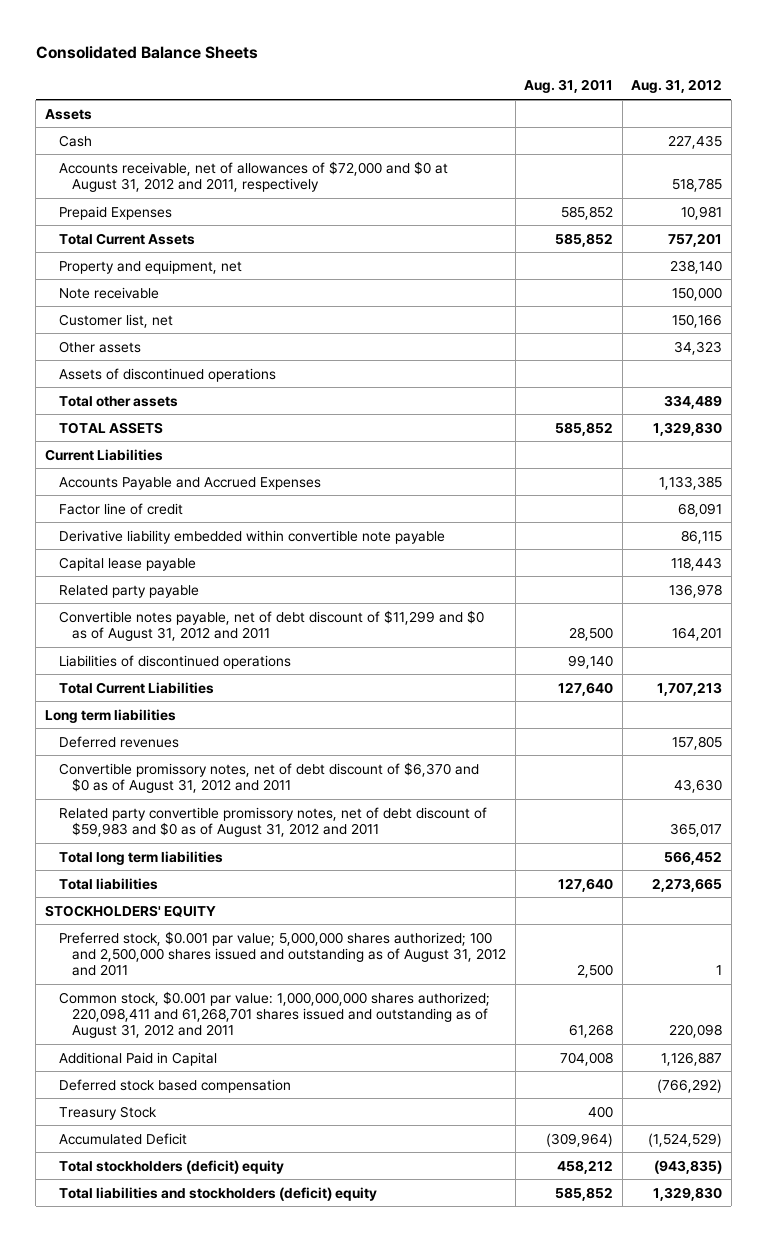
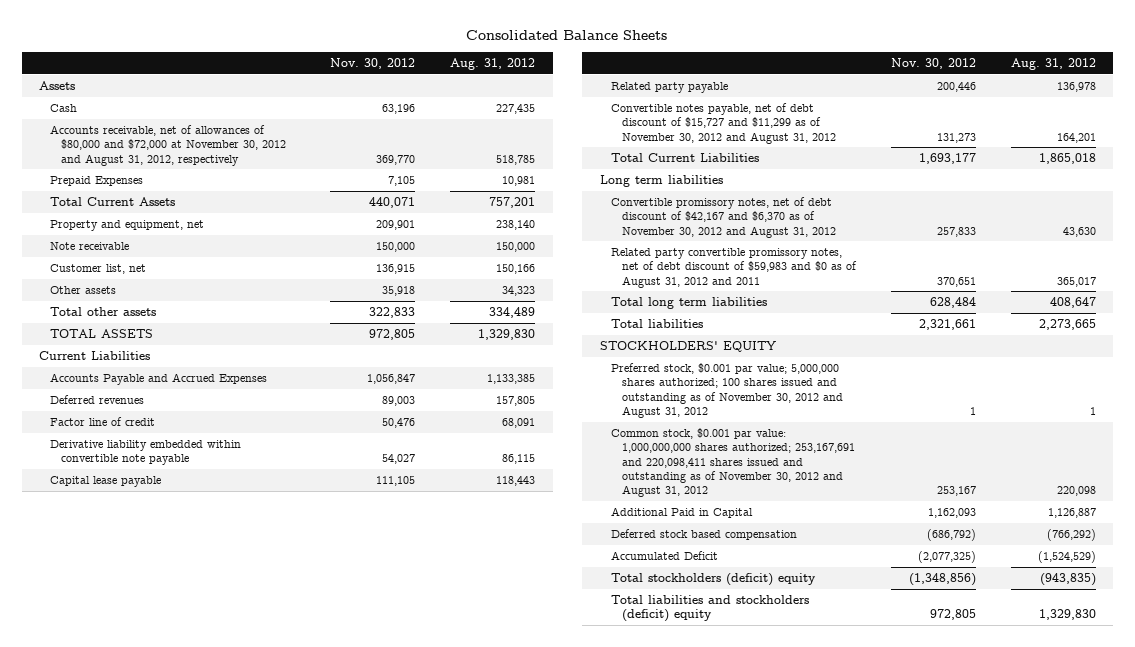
[524,79,614,94] Aug. 31, 2011 -> none
none -> [330,58,416,70] Nov. 30, 2012
[58,160,448,193] Accounts receivable, net of allowances of $72,000 and $0 at August 31, 2012 and 2011, respectively -> [50,125,287,166] Accounts receivable, net of allowances of $80,000 and $72,000 at November 30, 2012 and August 31, 2012, respectively
[58,367,276,382] Assets of discontinued operations -> none
[58,735,179,748] Deferred revenues -> [50,395,145,405] Deferred revenues
[58,654,291,669] Liabilities of discontinued operations -> none
[58,609,484,642] Convertible notes payable, net of debt discount of $11,299 and $0 as of August 31, 2012 and 2011 -> [611,103,837,144] Convertible notes payable, net of debt discount of $15,727 and $11,299 as of November 30, 2012 and August 31, 2012
[657,681,723,696] 1,707,213 -> [1038,153,1096,165] 1,865,018
[58,761,479,794] Convertible promissory notes, net of debt discount of $6,370 and $0 as of August 31, 2012 and 2011 -> [611,197,837,238] Convertible promissory notes, net of debt discount of $42,167 and $6,370 as of November 30, 2012 and August 31, 2012
[664,850,723,865] 566,452 -> [1049,297,1096,309] 408,647
[58,930,507,977] Preferred stock, $0.001 par value; 5,000,000 shares authorized; 100 and 2,500,000 shares issued and outstanding as of August 31, 2012 and 2011 -> [611,363,844,418] Preferred stock, $0.001 par value; 5,000,000 shares authorized; 100 shares issued and outstanding as of November 30, 2012 and August 31, 2012
[58,990,490,1039] Common stock, $0.001 par value: 1,000,000,000 shares authorized; 220,098,411 and 61,268,701 shares issued and outstanding as of August 31, 2012 and 2011 -> [611,428,856,498] Common stock, $0.001 par value: 1,000,000,000 shares authorized; 253,167,691 and 220,098,411 shares issued and outstanding as of November 30, 2012 and August 31, 2012
[58,1105,157,1120] Treasury Stock -> none

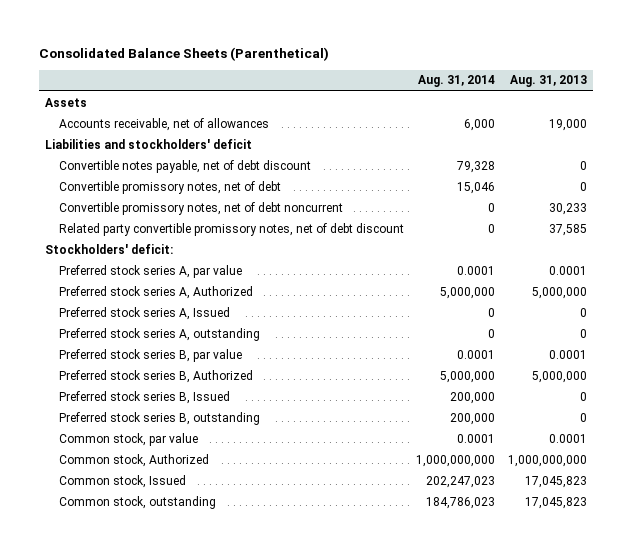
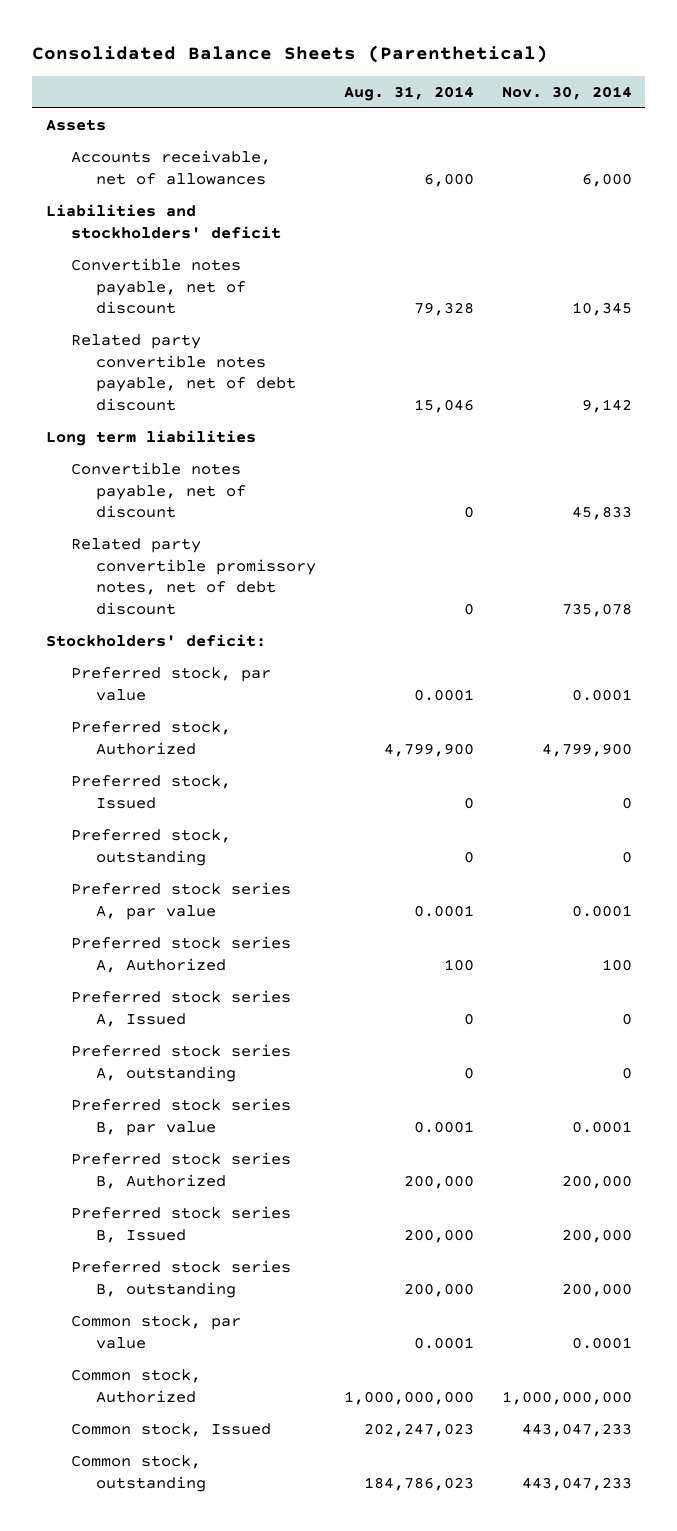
[509,75,587,88] Aug. 31, 2013 -> none
none -> [501,85,632,100] Nov. 30, 2014
[58,201,343,215] Convertible promissory notes, net of debt noncurrent -> none
[58,159,311,173] Convertible notes payable, net of debt discount -> [71,258,247,315] Convertible notes payable, net of discount
[58,180,281,194] Convertible promissory notes, net of debt -> [71,334,297,412] Related party convertible notes payable, net of debt discount
none -> [45,430,256,447] Long term liabilities
none -> [71,462,247,519] Convertible notes payable, net of discount
none -> [71,667,272,701] Preferred stock, par value
none -> [71,721,232,755] Preferred stock, Authorized
none -> [71,775,232,809] Preferred stock, Issued
none -> [71,829,232,866] Preferred stock, outstanding
[440,286,496,299] 5,000,000 -> [444,958,475,971] 100
[440,370,496,383] 5,000,000 -> [404,1174,475,1189] 200,000

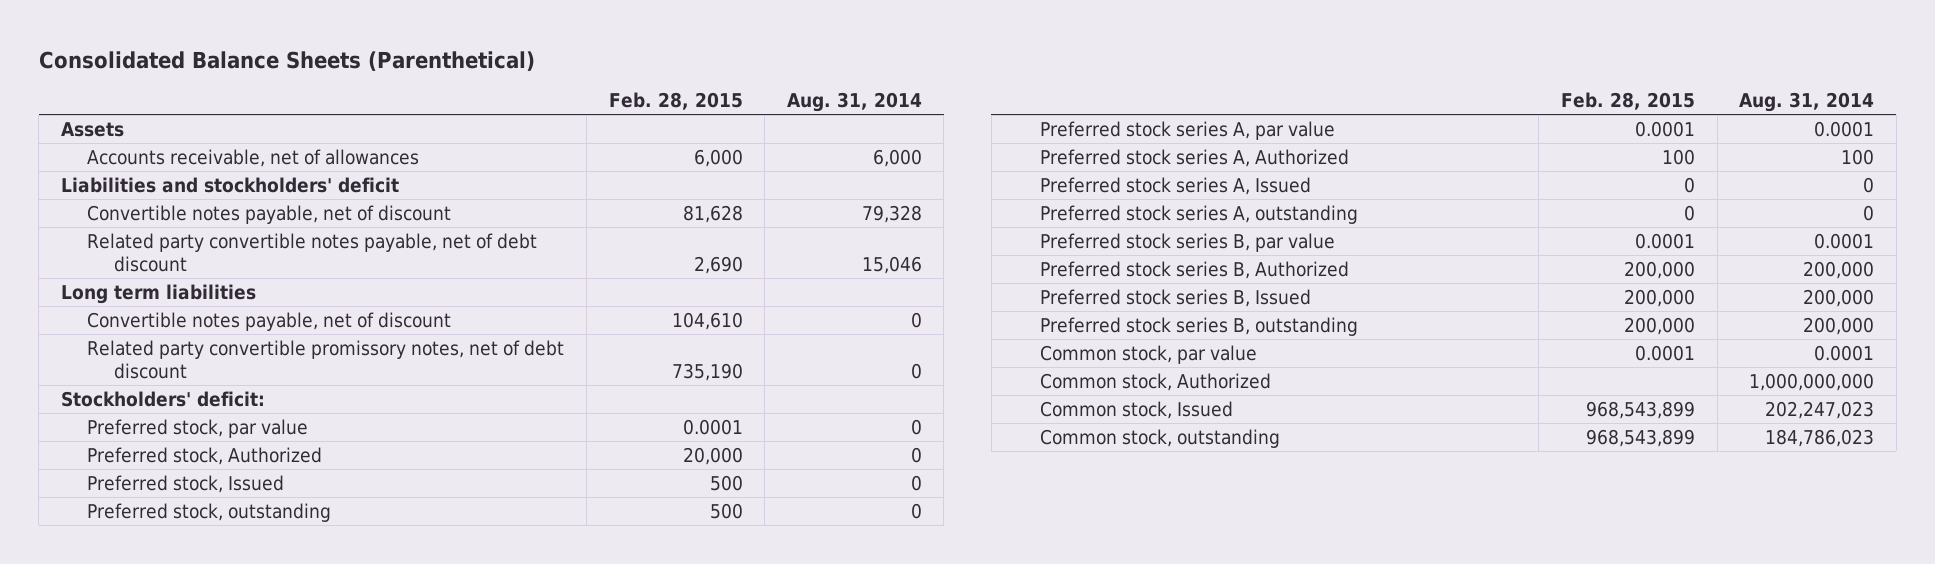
[501,85,632,100] Nov. 30, 2014 -> none
none -> [608,92,743,111] Feb. 28, 2015
[414,688,475,701] 0.0001 -> [910,418,922,435] 0
[384,742,475,757] 4,799,900 -> [910,446,922,463] 0

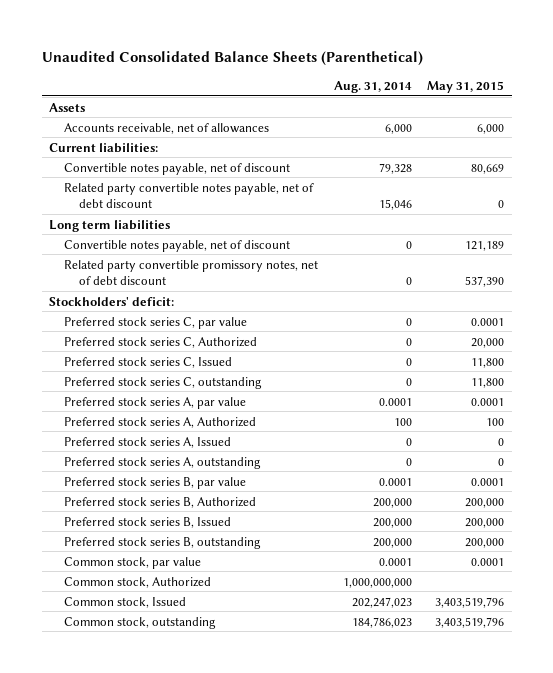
[38,50,535,71] Consolidated Balance Sheets (Parenthetical) -> [41,51,423,67] Unaudited Consolidated Balance Sheets (Parenthetical)
[608,92,743,111] Feb. 28, 2015 -> none
none -> [426,81,504,94] May 31, 2015
[60,176,399,193] Liabilities and stockholders' deficit -> none
none -> [49,142,159,153] Current liabilities:
[87,418,309,438] Preferred stock, par value -> [64,316,248,329] Preferred stock series C, par value
[87,446,323,465] Preferred stock, Authorized -> [64,336,258,348] Preferred stock series C, Authorized
[87,474,285,493] Preferred stock, Issued -> [64,356,233,368] Preferred stock series C, Issued
[87,502,332,522] Preferred stock, outstanding -> [64,376,263,389] Preferred stock series C, outstanding

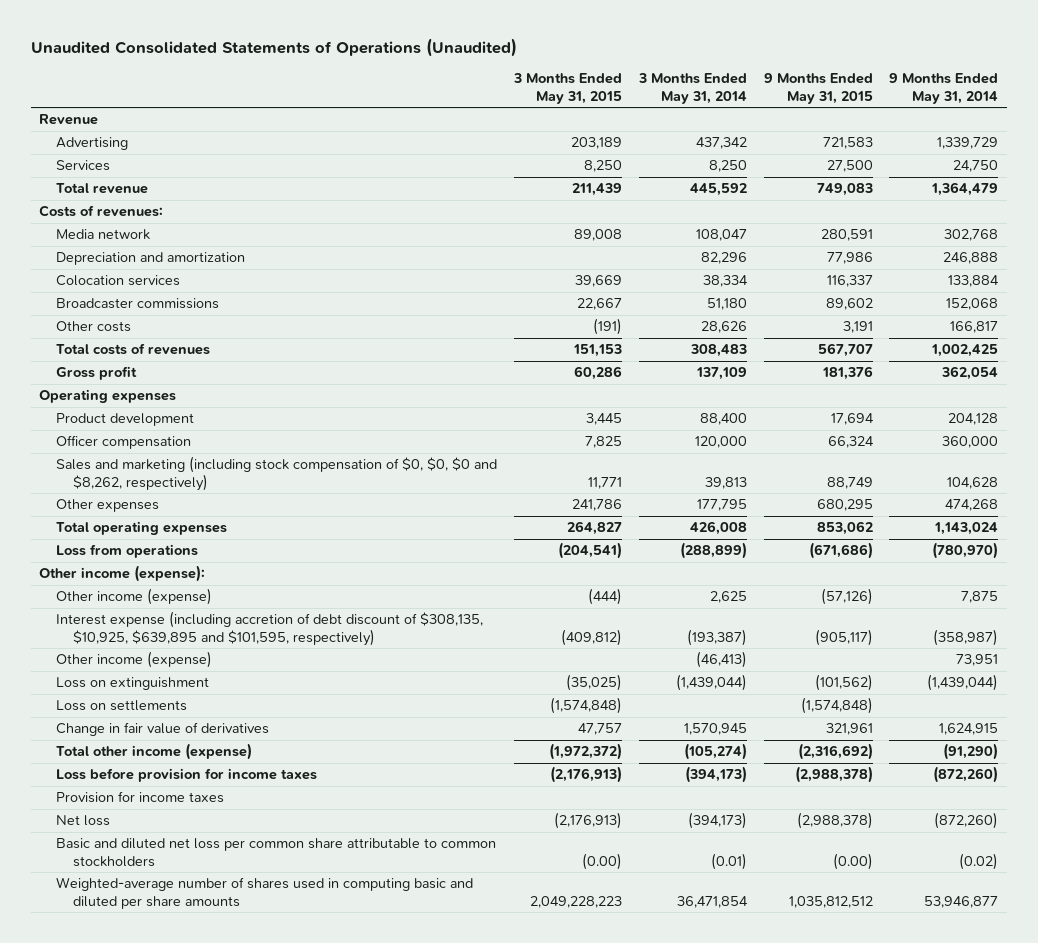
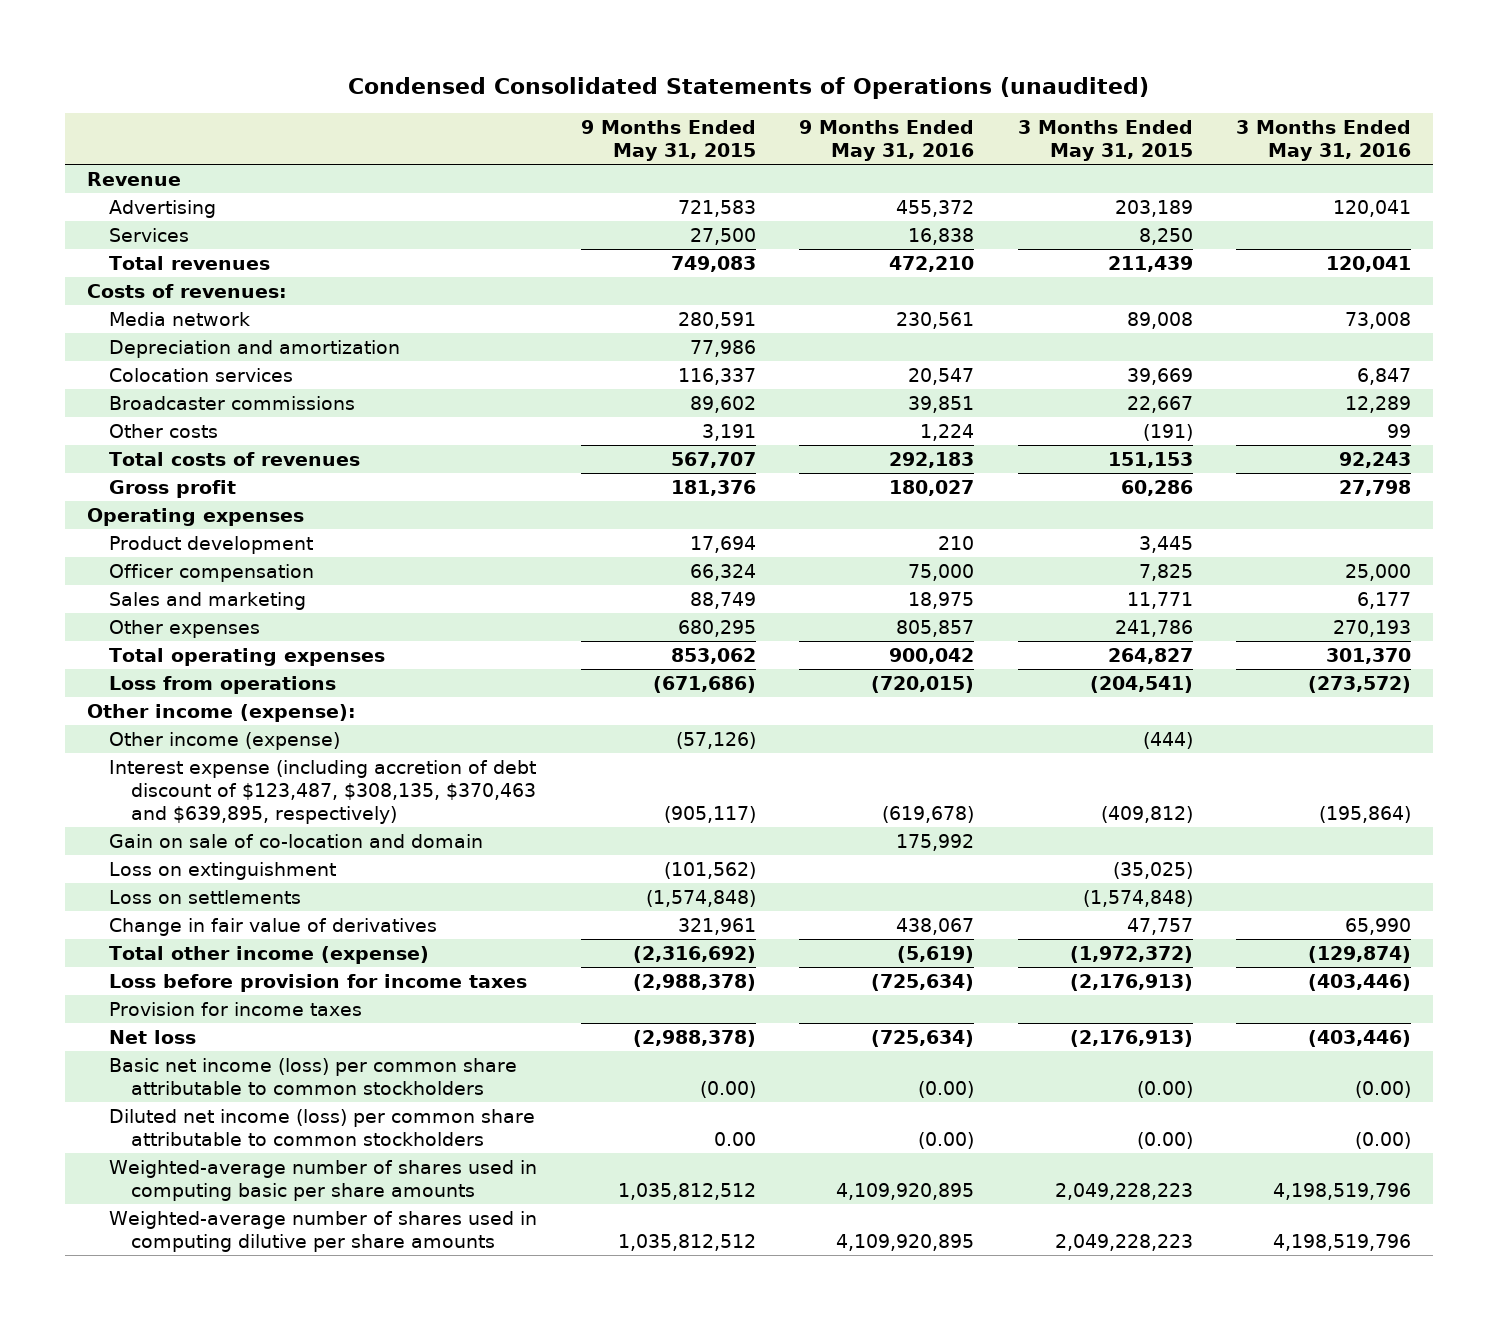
[30,37,517,57] Unaudited Consolidated Statements of Operations (Unaudited) -> [347,76,1149,99] Condensed Consolidated Statements of Operations (unaudited)
[637,73,747,104] 3 Months Ended May 31, 2014 -> none
[889,73,999,104] 9 Months Ended May 31, 2014 -> none
none -> [799,119,975,161] 9 Months Ended May 31, 2016
none -> [1236,119,1412,161] 3 Months Ended May 31, 2016
[56,183,149,195] Total revenue -> [108,256,270,271] Total revenues
[56,456,498,491] Sales and marketing (including stock compensation of $0, $0, $0 and $8,262, respectively) -> [108,592,306,611] Sales and marketing
[56,651,213,669] Other income (expense) -> none
[56,611,484,646] Interest expense (including accretion of debt discount of $308,135, $10,925, $639,895 and $101,595, respectively) -> [108,760,537,825] Interest expense (including accretion of debt discount of $123,487, $308,135, $370,463 and $639,895, respectively)
none -> [108,834,483,849] Gain on sale of co-location and domain
[56,838,497,867] Basic and diluted net loss per common share attributable to common stockholders -> [108,1058,517,1096] Basic net income (loss) per common share attributable to common stockholders
none -> [108,1109,535,1147] Diluted net income (loss) per common share attributable to common stockholders
none -> [108,1160,537,1202] Weighted-average number of shares used in computing basic per share amounts
[56,877,474,909] Weighted-average number of shares used in computing basic and diluted per share amounts -> [108,1211,537,1253] Weighted-average number of shares used in computing dilutive per share amounts

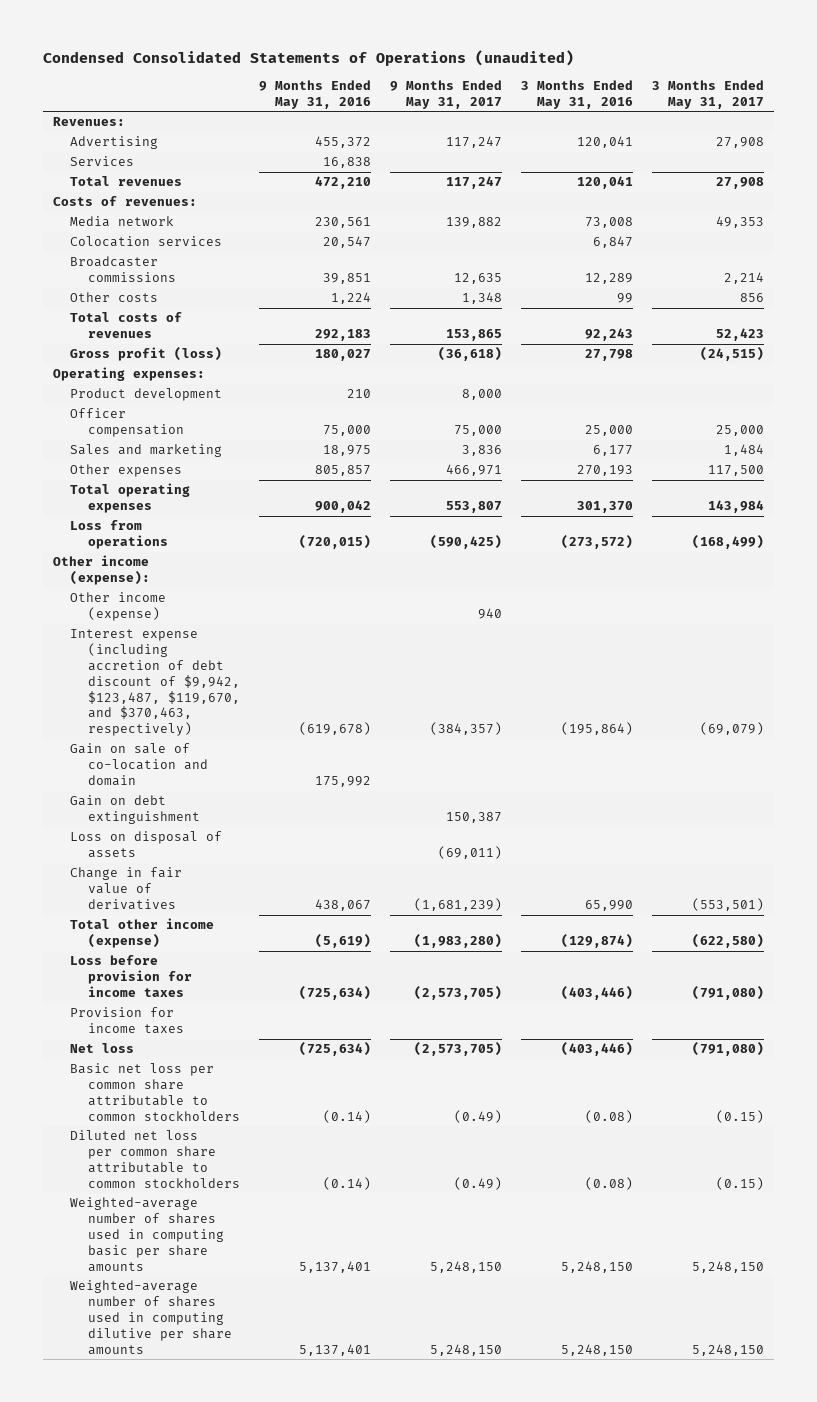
[580,119,756,161] 9 Months Ended May 31, 2015 -> none
[1017,119,1193,161] 3 Months Ended May 31, 2015 -> none
none -> [389,79,502,109] 9 Months Ended May 31, 2017
none -> [652,79,765,109] 3 Months Ended May 31, 2017
[86,172,181,187] Revenue -> [52,117,125,127] Revenues:
[108,340,400,359] Depreciation and amortization -> none
[108,480,236,499] Gross profit -> [70,347,223,362] Gross profit (loss)
[86,508,304,527] Operating expenses -> [52,367,205,382] Operating expenses:
[108,760,537,825] Interest expense (including accretion of debt discount of $123,487, $308,135, $370,463 and $639,895, respectively) -> [70,629,240,737] Interest expense (including accretion of debt discount of $9,942, $123,487, $119,670, and $370,463, respectively)
[108,862,336,881] Loss on extinguishment -> none
[108,890,301,905] Loss on settlements -> none
none -> [70,795,200,825] Gain on debt extinguishment
none -> [70,831,223,859] Loss on disposal of assets
[108,1058,517,1096] Basic net income (loss) per common share attributable to common stockholders -> [70,1063,240,1121] Basic net loss per common share attributable to common stockholders
[918,1081,975,1099] (0.00) -> [322,1109,371,1123] (0.14)
[1355,1081,1412,1099] (0.00) -> [584,1109,633,1123] (0.08)
[108,1109,535,1147] Diluted net income (loss) per common share attributable to common stockholders -> [70,1130,240,1188] Diluted net loss per common share attributable to common stockholders
[918,1132,975,1150] (0.00) -> [322,1176,371,1190] (0.14)
[1355,1132,1412,1150] (0.00) -> [584,1176,633,1190] (0.08)
[836,1183,975,1201] 4,109,920,895 -> [298,1260,371,1273] 5,137,401
[1273,1183,1412,1201] 4,198,519,796 -> [560,1260,633,1273] 5,248,150
[836,1234,975,1252] 4,109,920,895 -> [298,1343,371,1356] 5,137,401
[1273,1234,1412,1252] 4,198,519,796 -> [560,1343,633,1356] 5,248,150

